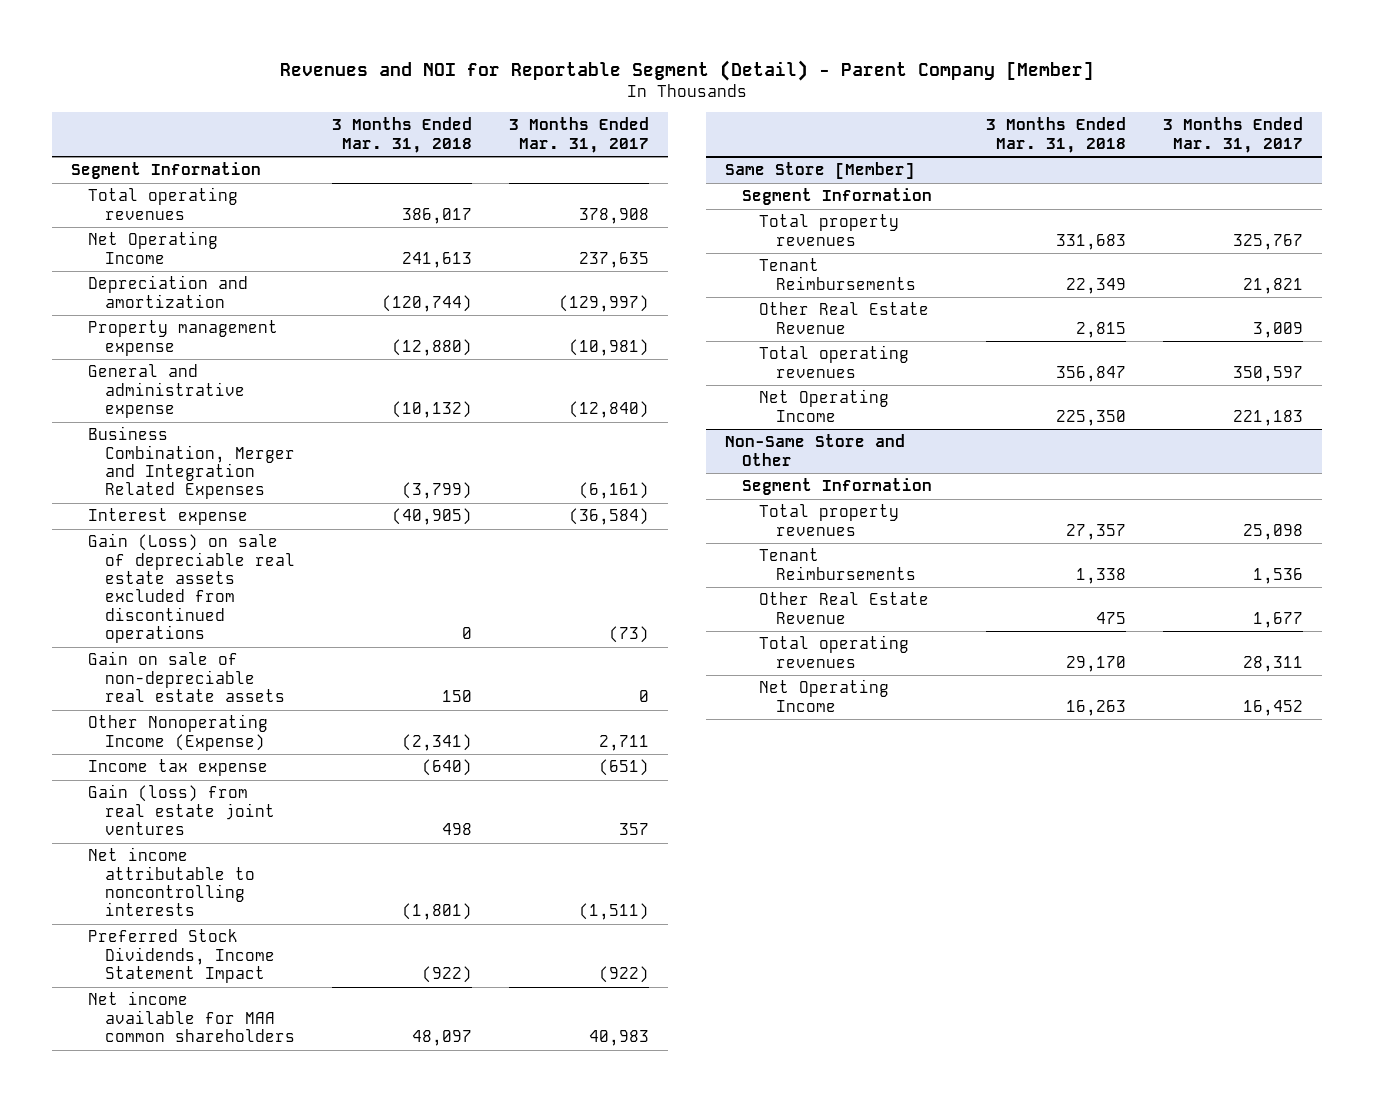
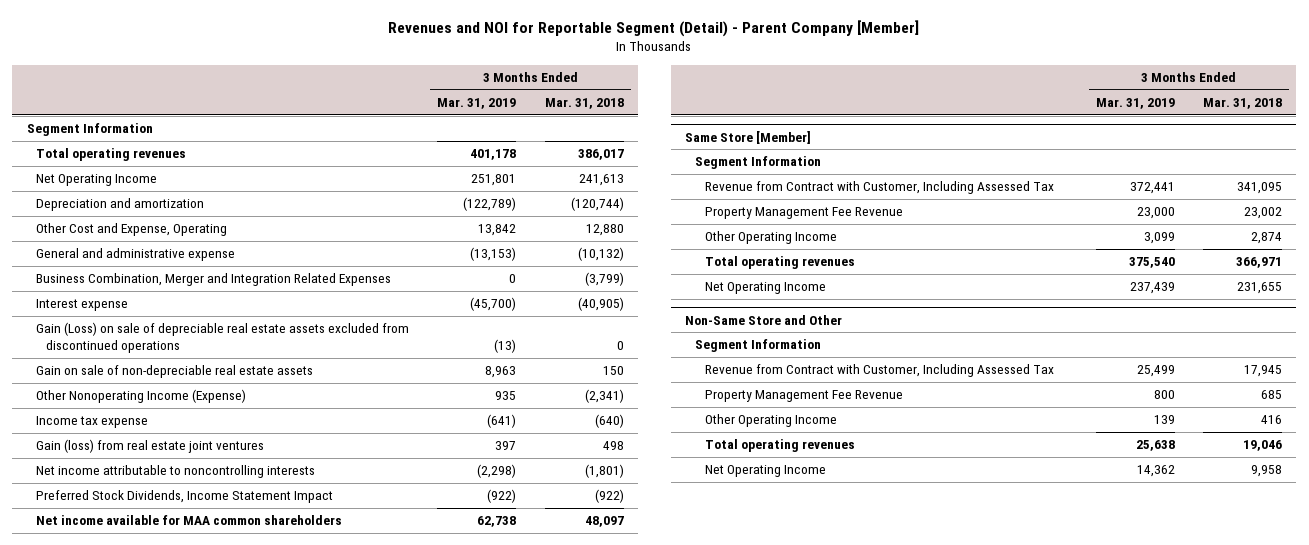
[509,117,650,153] 3 Months Ended Mar. 31, 2017 -> none
none -> [437,97,517,109] Mar. 31, 2019
[87,320,278,356] Property management expense -> none
none -> [36,223,228,237] Other Cost and Expense, Operating
[758,214,899,246] Total property revenues -> none
[758,258,916,290] Tenant Reimbursements -> none
[758,302,929,334] Other Real Estate Revenue -> none
none -> [704,181,1054,195] Revenue from Contract with Customer, Including Assessed Tax
none -> [704,207,903,220] Property Management Fee Revenue
none -> [704,231,837,245] Other Operating Income
[1056,365,1127,382] 356,847 -> [1236,257,1283,269] 366,971
[1056,409,1127,426] 225,350 -> [1237,282,1283,295] 231,655
[758,504,899,536] Total property revenues -> none
[758,548,916,580] Tenant Reimbursements -> none
[758,592,929,624] Other Real Estate Revenue -> none
none -> [704,364,1054,378] Revenue from Contract with Customer, Including Assessed Tax
none -> [704,390,903,403] Property Management Fee Revenue
none -> [704,414,837,428] Other Operating Income
[1066,655,1127,672] 29,170 -> [1243,440,1283,452] 19,046
[1066,699,1127,716] 16,263 -> [1251,465,1283,478] 9,958

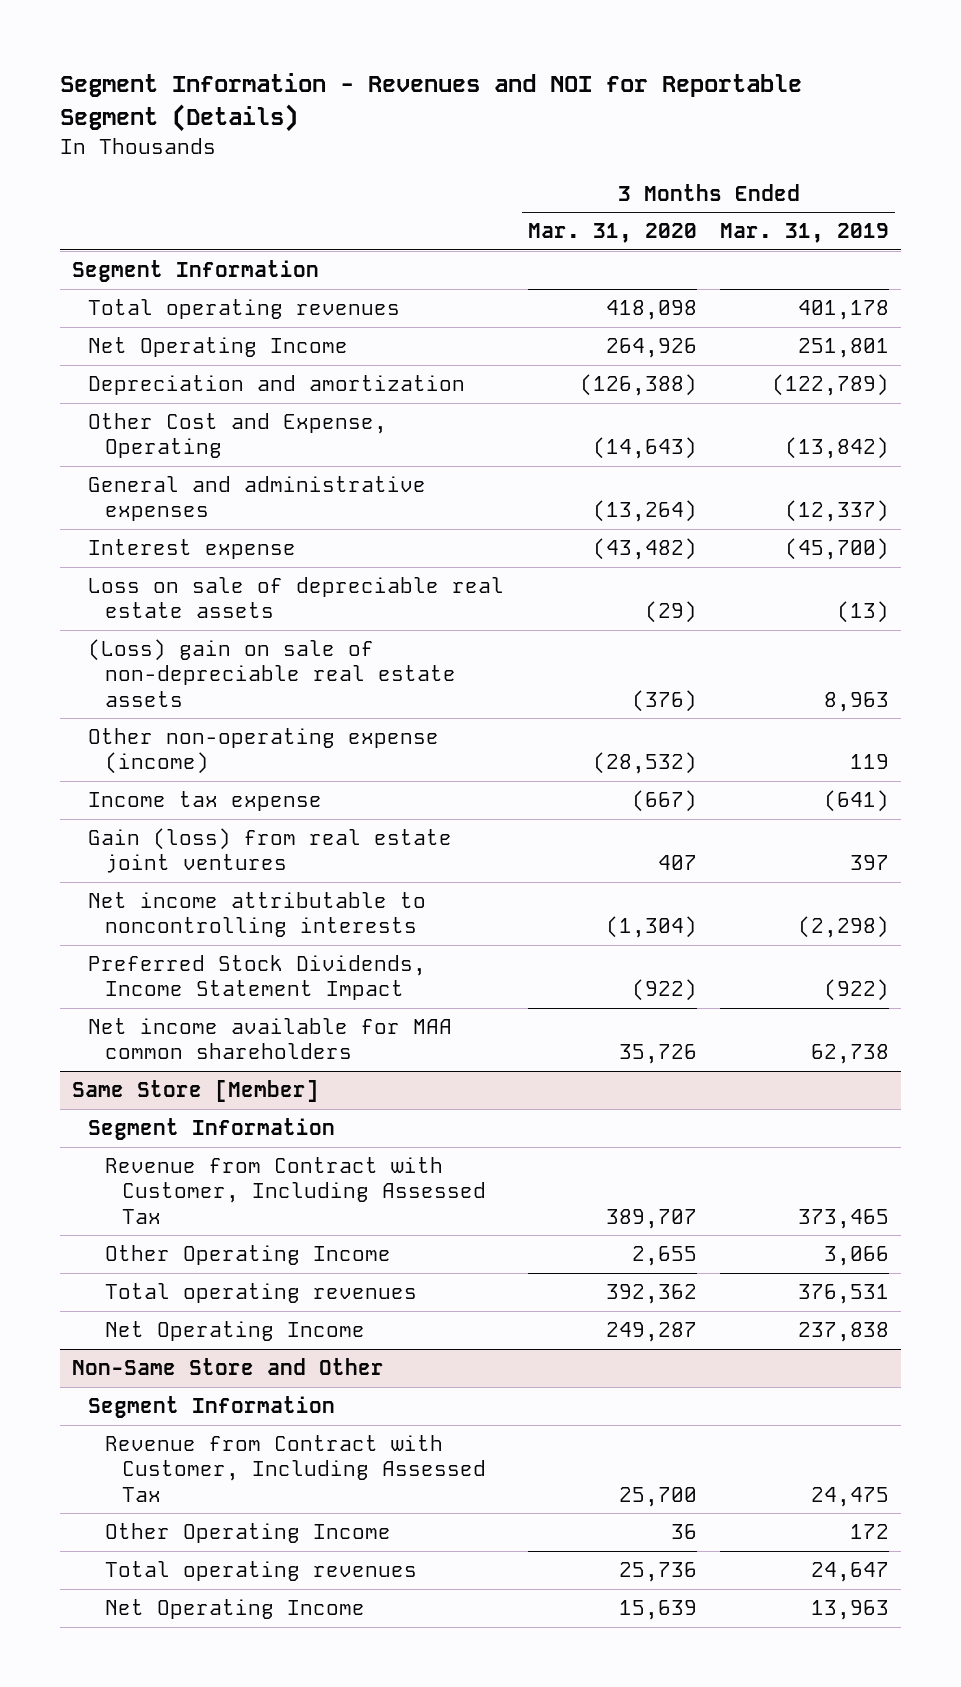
[388,20,920,38] Revenues and NOI for Reportable Segment (Detail) - Parent Company [Member] -> [59,73,802,133] Segment Information - Revenues and NOI for Reportable Segment (Details)
[544,97,624,109] Mar. 31, 2018 -> none
none -> [527,223,697,244] Mar. 31, 2020
[36,273,392,287] Business Combination, Merger and Integration Related Expenses -> none
[478,224,517,237] 13,842 -> [785,437,890,460] (13,842)
[36,248,236,262] General and administrative expense -> [88,476,427,522] General and administrative expenses
[470,247,517,262] (13,153) -> [785,500,890,523] (12,337)
[36,322,410,353] Gain (Loss) on sale of depreciable real estate assets excluded from discontinued operations -> [88,577,505,619] Loss on sale of depreciable real estate assets
[36,365,314,379] Gain on sale of non-depreciable real estate assets -> [88,639,457,707] (Loss) gain on sale of non-depreciable real estate assets
[36,389,247,404] Other Nonoperating Income (Expense) -> [88,728,440,775] Other non-operating expense (income)
[495,391,517,401] 935 -> [850,754,890,770] 119
[704,207,903,220] Property Management Fee Revenue -> none
[1130,182,1176,195] 372,441 -> [798,1208,890,1229] 373,465
[1144,232,1176,245] 3,099 -> [824,1246,890,1267] 3,066
[1129,257,1176,269] 375,540 -> [798,1284,890,1305] 376,531
[1130,282,1176,295] 237,439 -> [798,1322,890,1343] 237,838
[704,390,903,403] Property Management Fee Revenue -> none
[1137,365,1176,378] 25,499 -> [811,1486,890,1507] 24,475
[1154,415,1176,425] 139 -> [850,1524,890,1540] 172
[1136,440,1176,452] 25,638 -> [811,1562,890,1583] 24,647
[1137,465,1176,478] 14,362 -> [811,1600,890,1621] 13,963

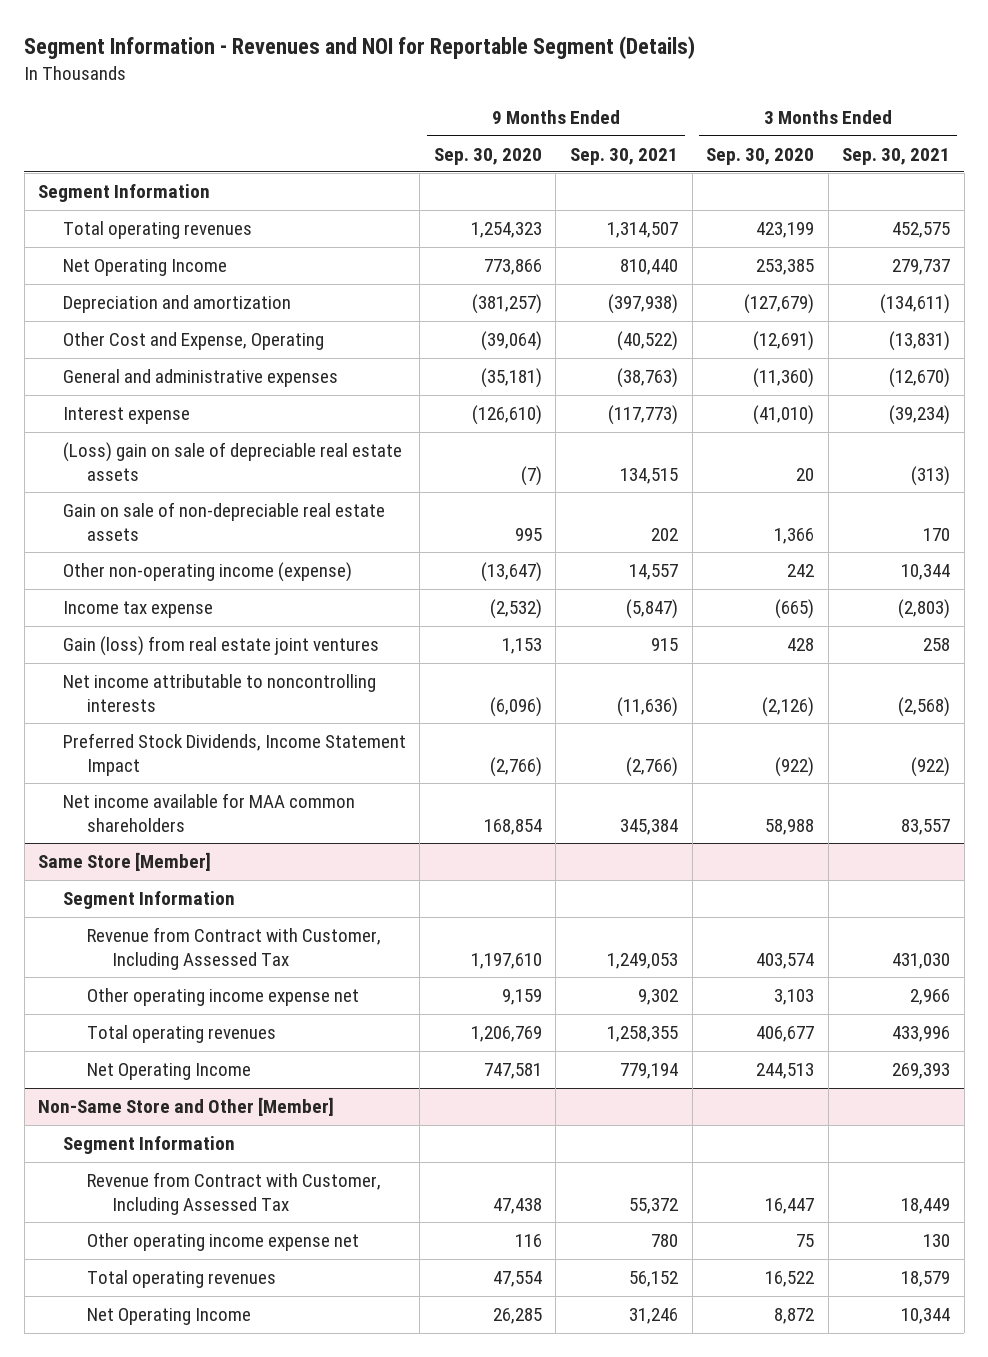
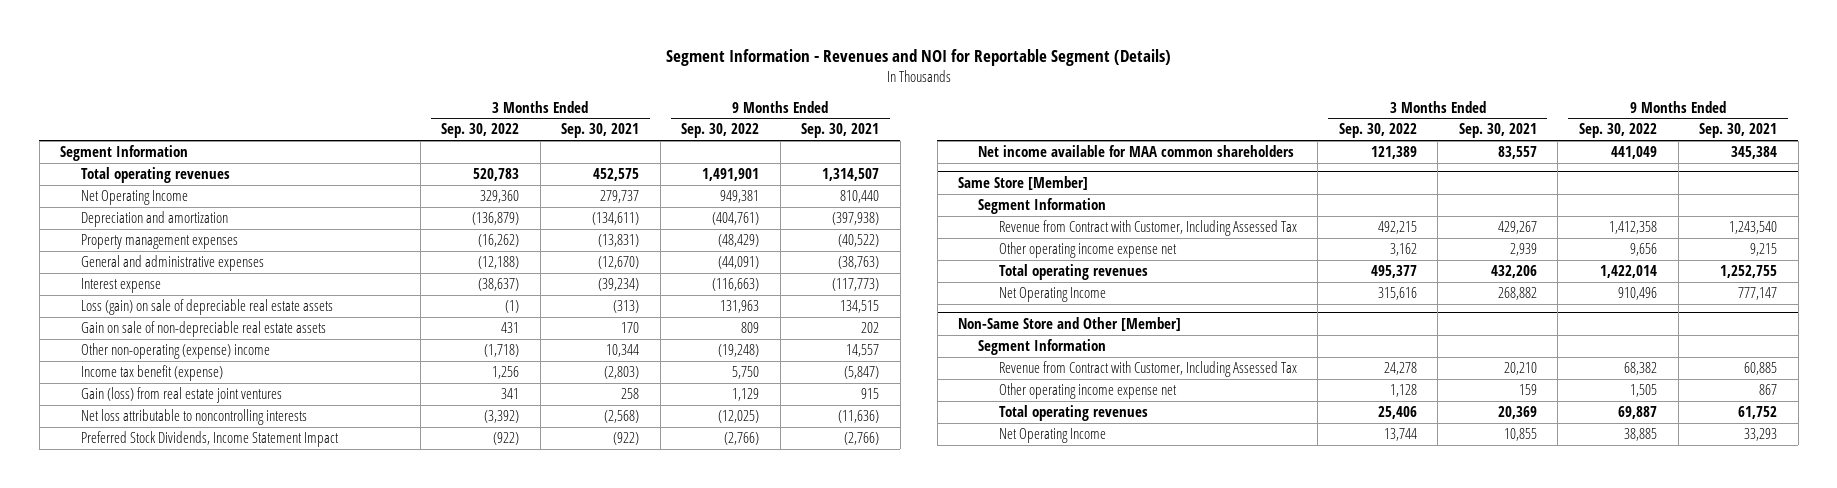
[433,147,542,165] Sep. 30, 2020 -> none
[706,147,815,165] Sep. 30, 2020 -> none
none -> [441,123,520,139] Sep. 30, 2022
none -> [681,123,760,139] Sep. 30, 2022
[62,332,324,351] Other Cost and Expense, Operating -> [80,234,238,250] Property management expenses
[62,442,402,481] (Loss) gain on sale of depreciable real estate assets -> [80,299,333,316] Loss (gain) on sale of depreciable real estate assets
[62,562,352,583] Other non-operating income (expense) -> [80,343,270,360] Other non-operating (expense) income
[62,601,213,619] Income tax expense -> [80,365,223,382] Income tax benefit (expense)
[62,674,376,712] Net income attributable to noncontrolling interests -> [80,409,307,426] Net loss attributable to noncontrolling interests
[606,952,678,969] 1,249,053 -> [1729,221,1778,235] 1,243,540
[892,952,951,969] 431,030 -> [1497,221,1537,235] 429,267
[637,989,678,1006] 9,302 -> [1750,243,1778,257] 9,215
[910,989,951,1006] 2,966 -> [1509,243,1537,257] 2,939
[606,1026,678,1043] 1,258,355 -> [1720,265,1778,279] 1,252,755
[892,1026,951,1043] 433,996 -> [1490,265,1537,279] 432,206
[619,1063,678,1080] 779,194 -> [1738,287,1778,301] 777,147
[892,1063,951,1080] 269,393 -> [1497,287,1537,301] 268,882
[628,1197,678,1214] 55,372 -> [1744,362,1778,376] 60,885
[901,1197,951,1214] 18,449 -> [1503,362,1537,376] 20,210
[650,1234,678,1248] 780 -> [1759,384,1778,396] 867
[923,1234,951,1248] 130 -> [1518,384,1537,396] 159
[628,1271,678,1288] 56,152 -> [1738,406,1778,420] 61,752
[901,1271,951,1288] 18,579 -> [1497,406,1537,420] 20,369
[628,1308,678,1325] 31,246 -> [1744,428,1778,442] 33,293
[901,1308,951,1325] 10,344 -> [1503,428,1537,442] 10,855

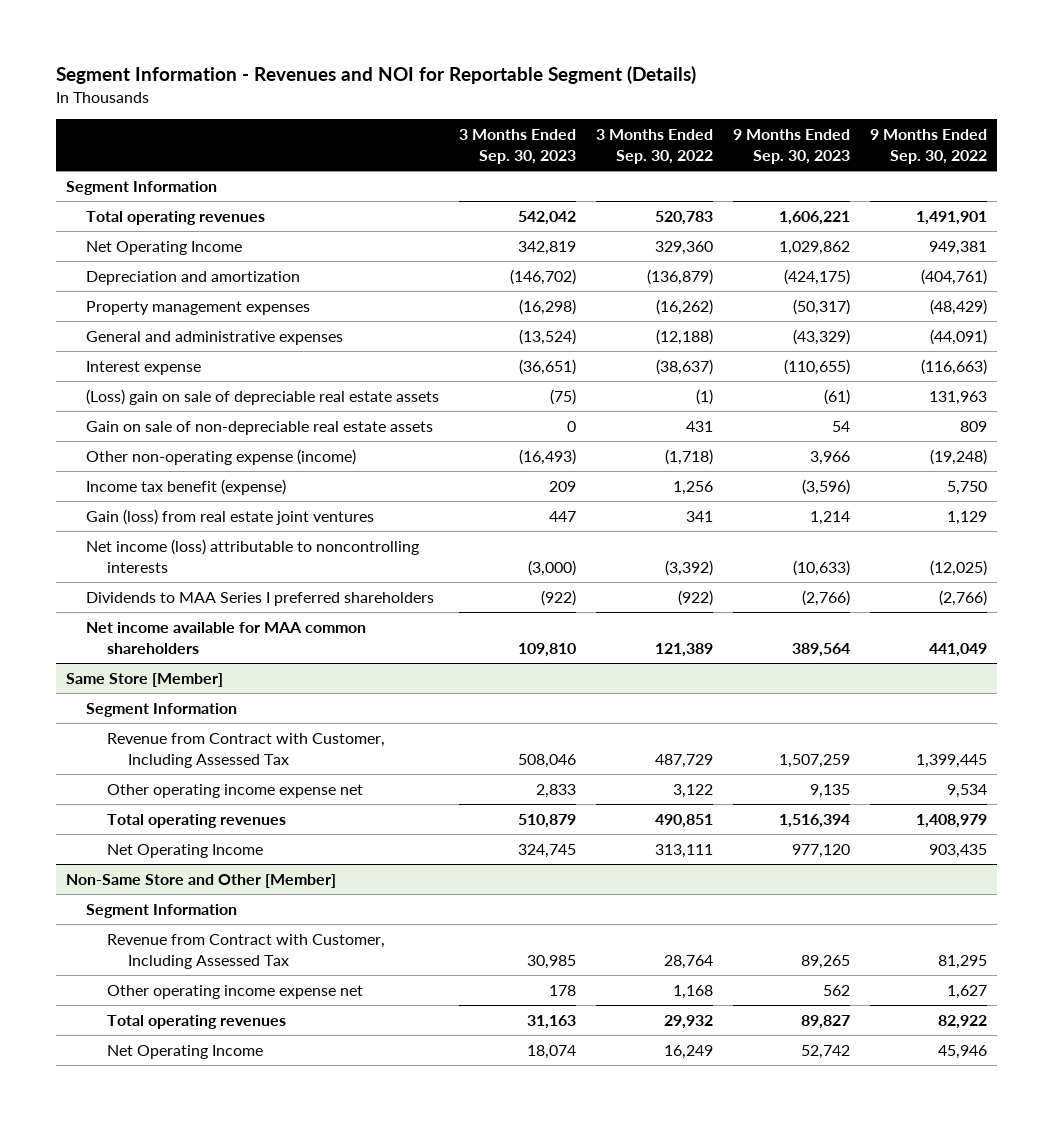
[561,123,640,139] Sep. 30, 2021 -> none
[801,123,880,139] Sep. 30, 2021 -> none
none -> [459,128,577,165] 3 Months Ended Sep. 30, 2023
none -> [733,128,851,165] 9 Months Ended Sep. 30, 2023
[80,299,333,316] Loss (gain) on sale of depreciable real estate assets -> [86,388,440,405] (Loss) gain on sale of depreciable real estate assets
[80,343,270,360] Other non-operating (expense) income -> [86,448,357,465] Other non-operating expense (income)
[80,409,307,426] Net loss attributable to noncontrolling interests -> [86,538,420,574] Net income (loss) attributable to noncontrolling interests
[80,431,339,448] Preferred Stock Dividends, Income Statement Impact -> [86,591,435,606] Dividends to MAA Series I preferred shareholders
[1377,221,1417,235] 492,215 -> [655,754,714,769] 487,729
[1608,221,1657,235] 1,412,358 -> [916,754,988,769] 1,399,445
[1389,243,1417,257] 3,162 -> [673,783,714,798] 3,122
[1629,243,1657,257] 9,656 -> [947,783,988,798] 9,534
[1370,265,1417,279] 495,377 -> [655,813,714,828] 490,851
[1599,265,1657,279] 1,422,014 -> [916,813,988,828] 1,408,979
[1377,287,1417,301] 315,616 -> [655,843,714,858] 313,111
[1617,287,1657,301] 910,496 -> [929,843,988,858] 903,435
[1383,362,1417,376] 24,278 -> [664,955,714,970] 28,764
[1623,362,1657,376] 68,382 -> [938,955,988,970] 81,295
[1389,384,1417,398] 1,128 -> [673,984,714,999] 1,168
[1629,384,1657,398] 1,505 -> [947,984,988,999] 1,627
[1377,406,1417,420] 25,406 -> [664,1014,714,1029] 29,932
[1617,406,1657,420] 69,887 -> [938,1014,988,1029] 82,922
[1383,428,1417,442] 13,744 -> [664,1044,714,1059] 16,249
[1623,428,1657,442] 38,885 -> [938,1044,988,1059] 45,946

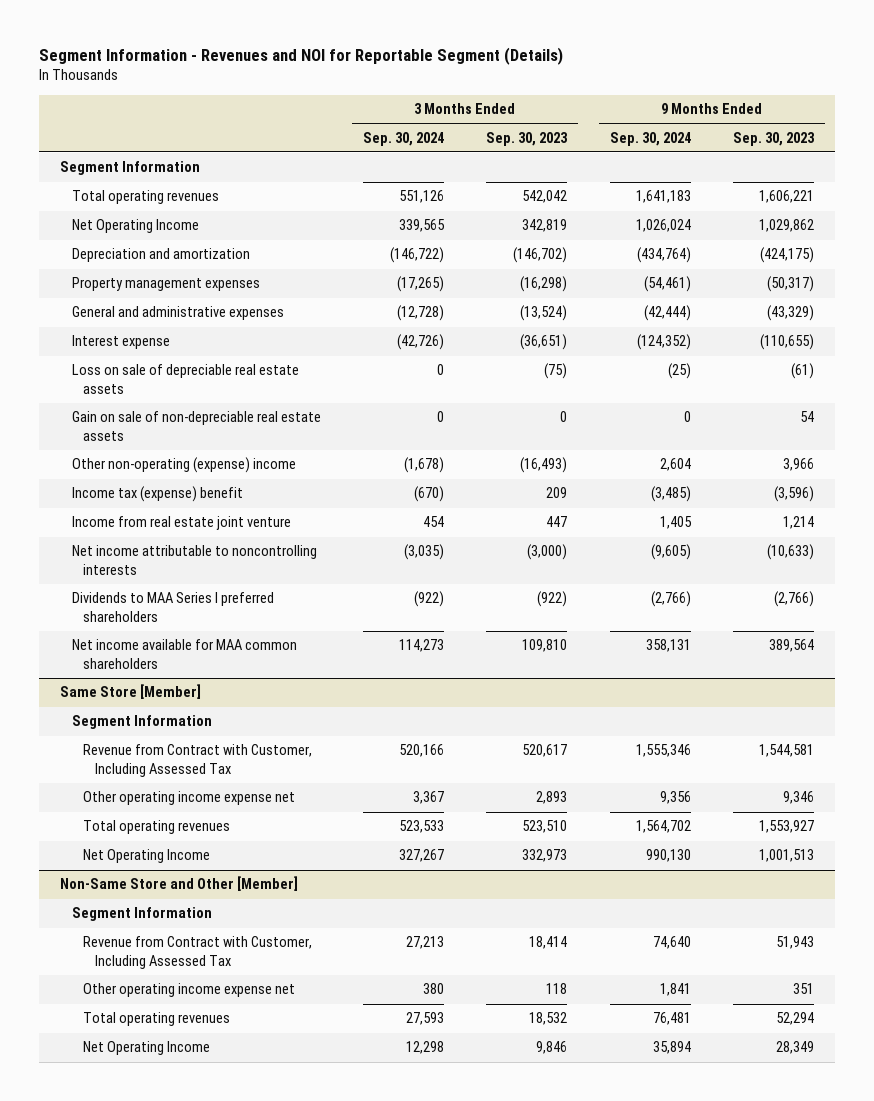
[596,128,714,165] 3 Months Ended Sep. 30, 2022 -> none
[870,128,988,165] 9 Months Ended Sep. 30, 2022 -> none
none -> [362,131,444,146] Sep. 30, 2024
none -> [609,131,691,146] Sep. 30, 2024
[86,388,440,405] (Loss) gain on sale of depreciable real estate assets -> [71,364,299,394] Loss on sale of depreciable real estate assets
[86,448,357,465] Other non-operating expense (income) -> [71,457,296,474] Other non-operating (expense) income
[86,478,287,495] Income tax benefit (expense) -> [71,486,243,503] Income tax (expense) benefit
[86,508,375,525] Gain (loss) from real estate joint ventures -> [71,516,291,531] Income from real estate joint venture
[86,538,420,574] Net income (loss) attributable to noncontrolling interests -> [71,545,317,575] Net income attributable to noncontrolling interests
[518,754,577,769] 508,046 -> [522,744,568,758] 520,617
[779,754,851,769] 1,507,259 -> [759,744,815,758] 1,544,581
[536,783,577,798] 2,833 -> [536,791,568,805] 2,893
[810,783,851,798] 9,135 -> [783,791,815,805] 9,346
[518,813,577,828] 510,879 -> [522,820,568,834] 523,510
[779,813,851,828] 1,516,394 -> [759,820,815,834] 1,553,927
[518,843,577,858] 324,745 -> [522,849,568,863] 332,973
[792,843,851,858] 977,120 -> [759,849,815,863] 1,001,513
[527,955,577,970] 30,985 -> [529,936,568,950] 18,414
[801,955,851,970] 89,265 -> [776,936,815,950] 51,943
[549,984,577,996] 178 -> [546,983,568,995] 118
[823,984,851,996] 562 -> [793,983,815,995] 351
[527,1014,577,1029] 31,163 -> [529,1012,568,1026] 18,532
[801,1014,851,1029] 89,827 -> [776,1012,815,1026] 52,294
[527,1044,577,1059] 18,074 -> [536,1041,568,1055] 9,846
[801,1044,851,1059] 52,742 -> [776,1041,815,1055] 28,349

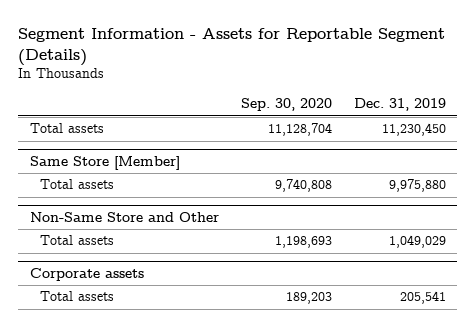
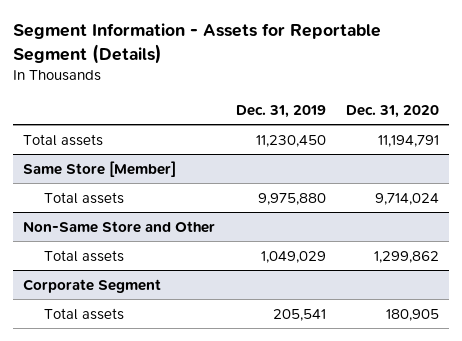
[240,98,332,112] Sep. 30, 2020 -> none
none -> [346,104,440,118] Dec. 31, 2020
[29,267,144,281] Corporate assets -> [23,278,162,293] Corporate Segment

